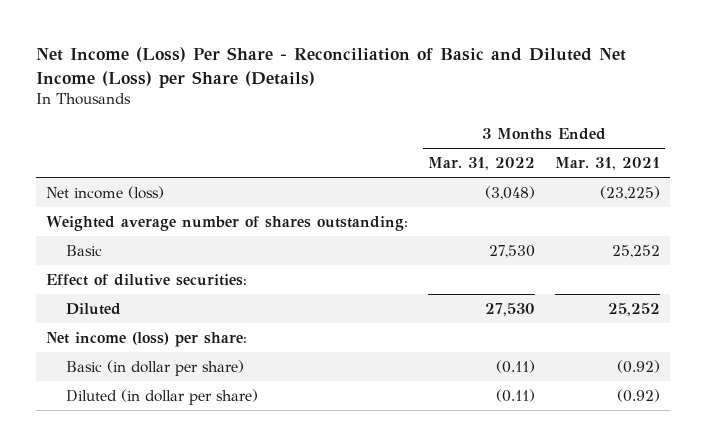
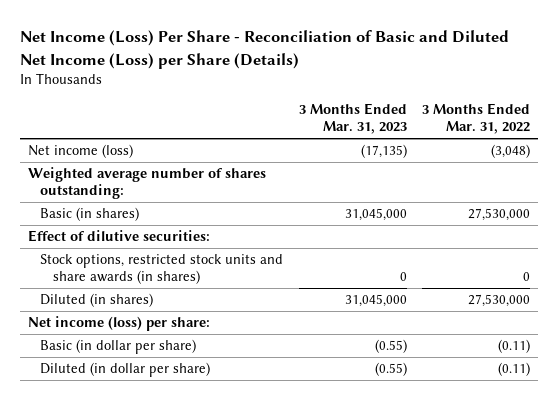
[555,157,661,171] Mar. 31, 2021 -> none
none -> [298,103,407,135] 3 Months Ended Mar. 31, 2023
[66,244,103,256] Basic -> [40,207,140,222] Basic (in shares)
[489,244,536,258] 27,530 -> [468,208,531,222] 27,530,000
none -> [40,254,284,284] Stock options, restricted stock units and share awards (in shares)
[66,302,122,315] Diluted -> [40,293,154,308] Diluted (in shares)
[485,302,536,316] 27,530 -> [468,294,531,308] 27,530,000

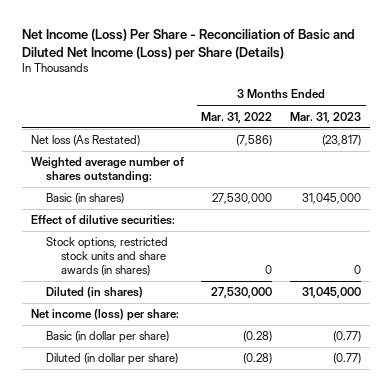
[28,144,134,159] Net income (loss) -> [30,135,140,147] Net loss (As Restated)
[360,144,407,159] (17,135) -> [322,135,362,147] (23,817)
[491,144,531,159] (3,048) -> [236,135,273,147] (7,586)
[374,339,407,354] (0.55) -> [333,331,362,343] (0.77)
[498,339,531,354] (0.11) -> [243,331,273,343] (0.28)
[374,362,407,377] (0.55) -> [333,353,362,365] (0.77)
[498,362,531,377] (0.11) -> [243,353,273,365] (0.28)

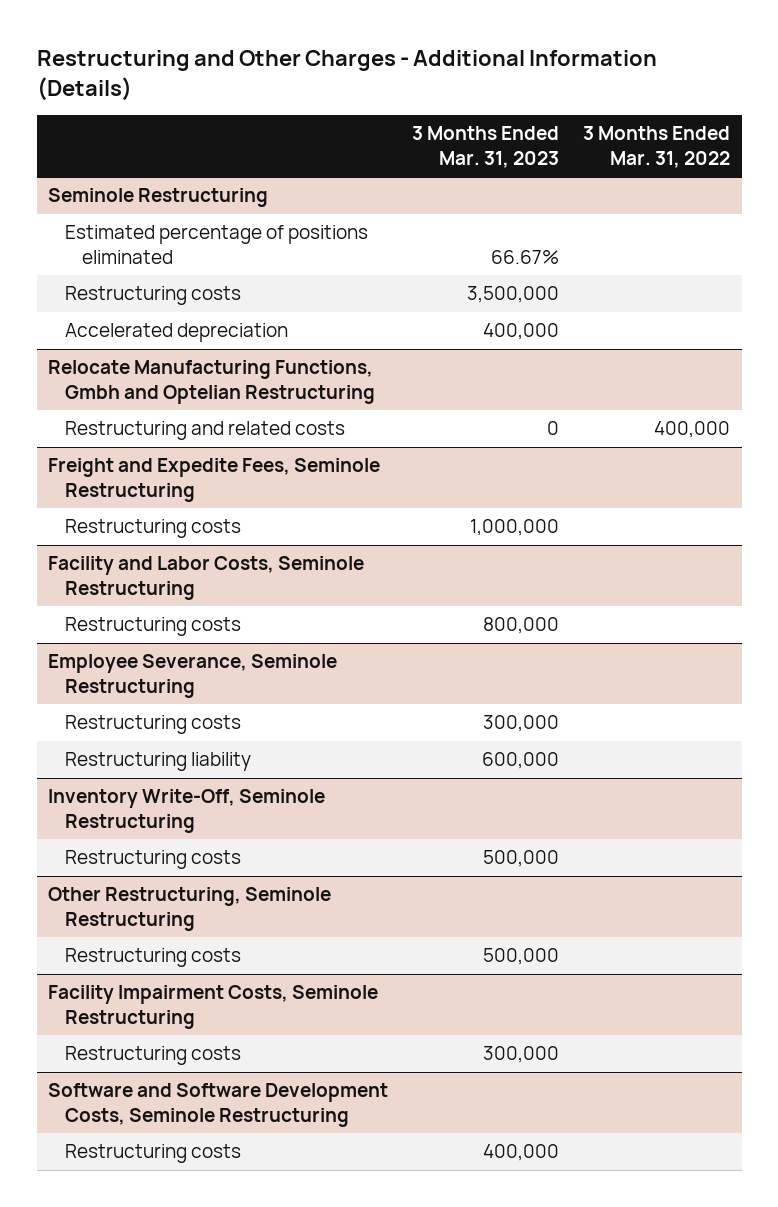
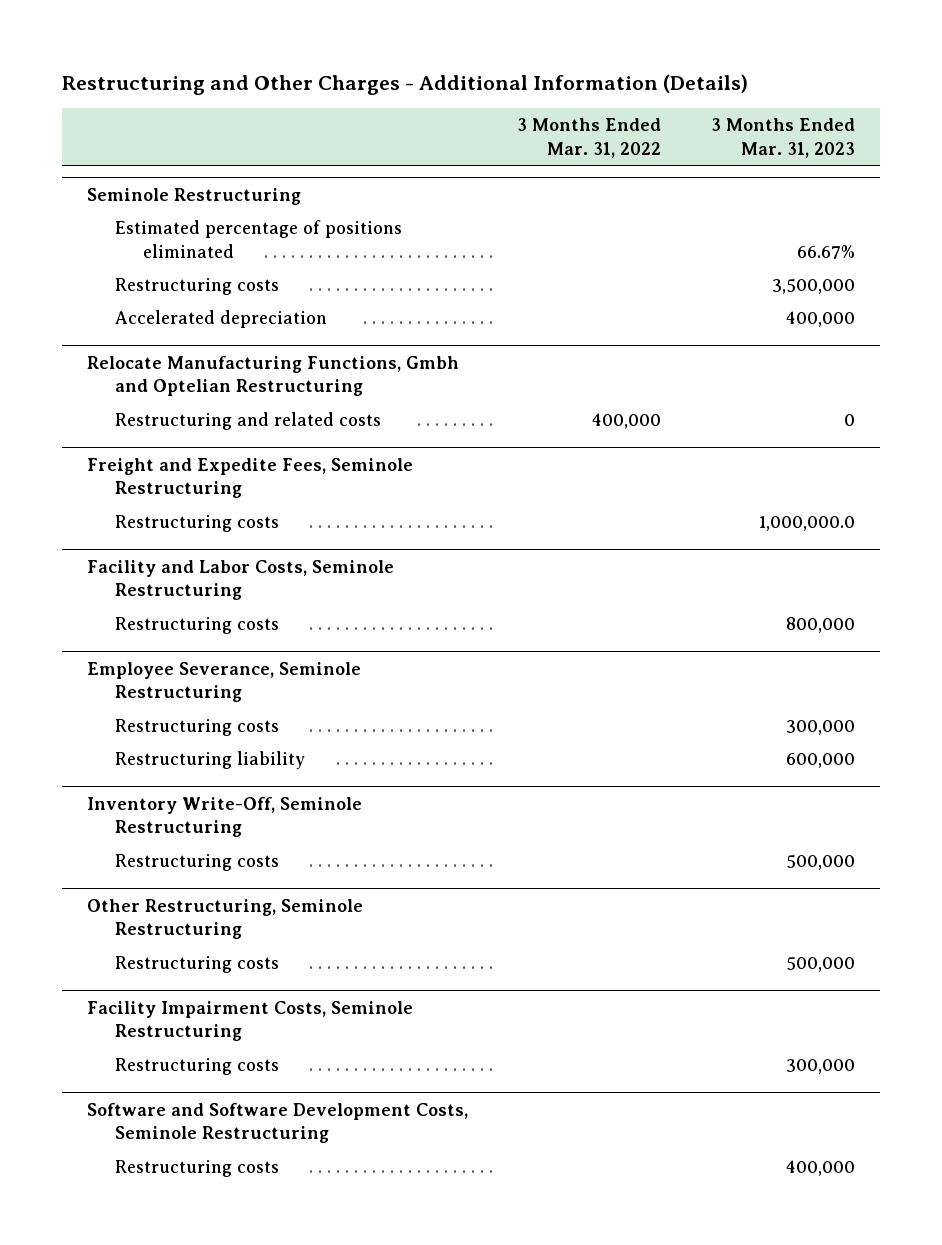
[470,519,560,537] 1,000,000 -> [758,515,856,531] 1,000,000.0

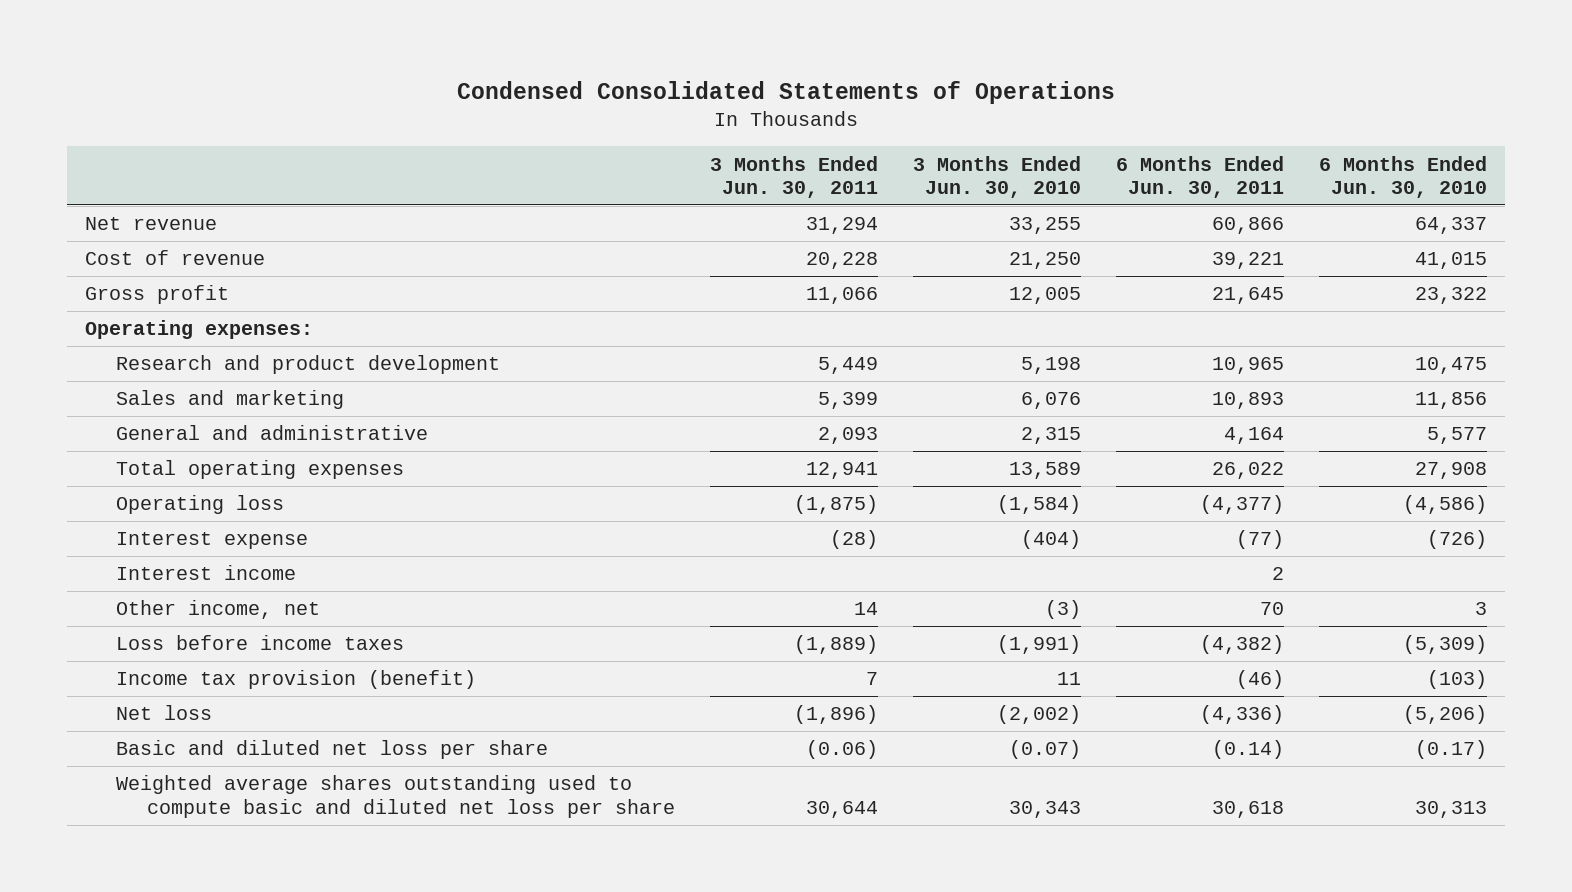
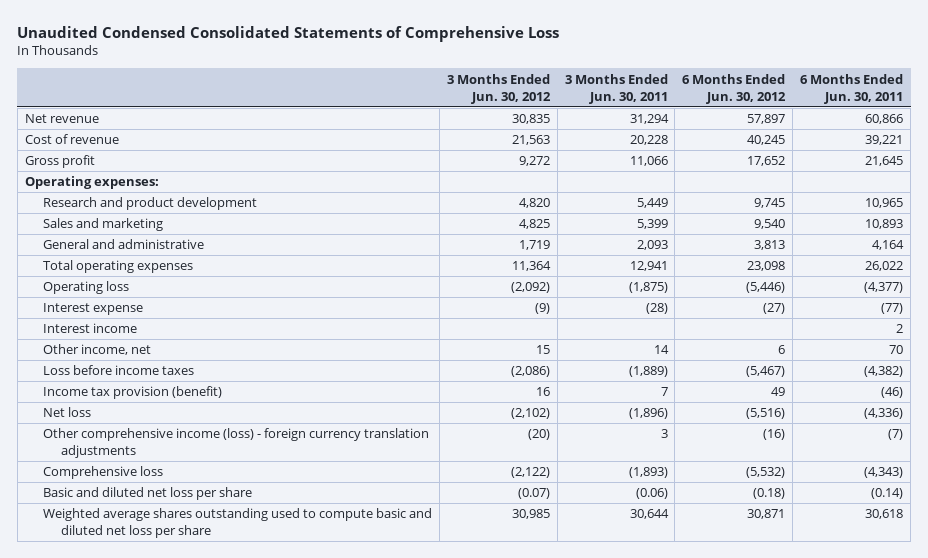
[457,80,1116,104] Condensed Consolidated Statements of Operations -> [17,25,560,42] Unaudited Condensed Consolidated Statements of Comprehensive Loss
[913,155,1082,198] 3 Months Ended Jun. 30, 2010 -> none
[1319,155,1488,198] 6 Months Ended Jun. 30, 2010 -> none
none -> [446,73,551,104] 3 Months Ended Jun. 30, 2012
none -> [682,73,787,104] 6 Months Ended Jun. 30, 2012
none -> [42,428,429,459] Other comprehensive income (loss) - foreign currency translation adjustments
none -> [42,466,163,480] Comprehensive loss

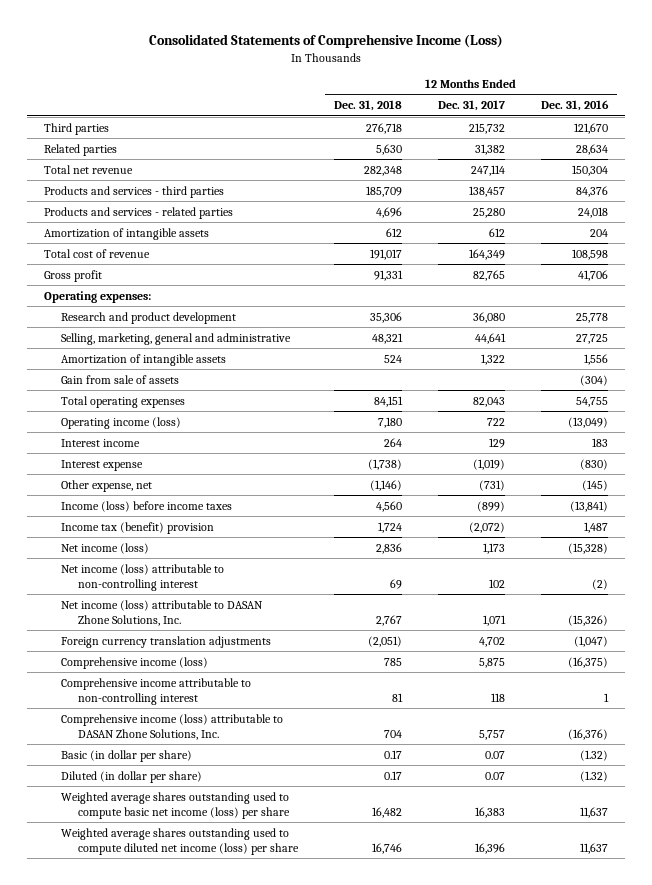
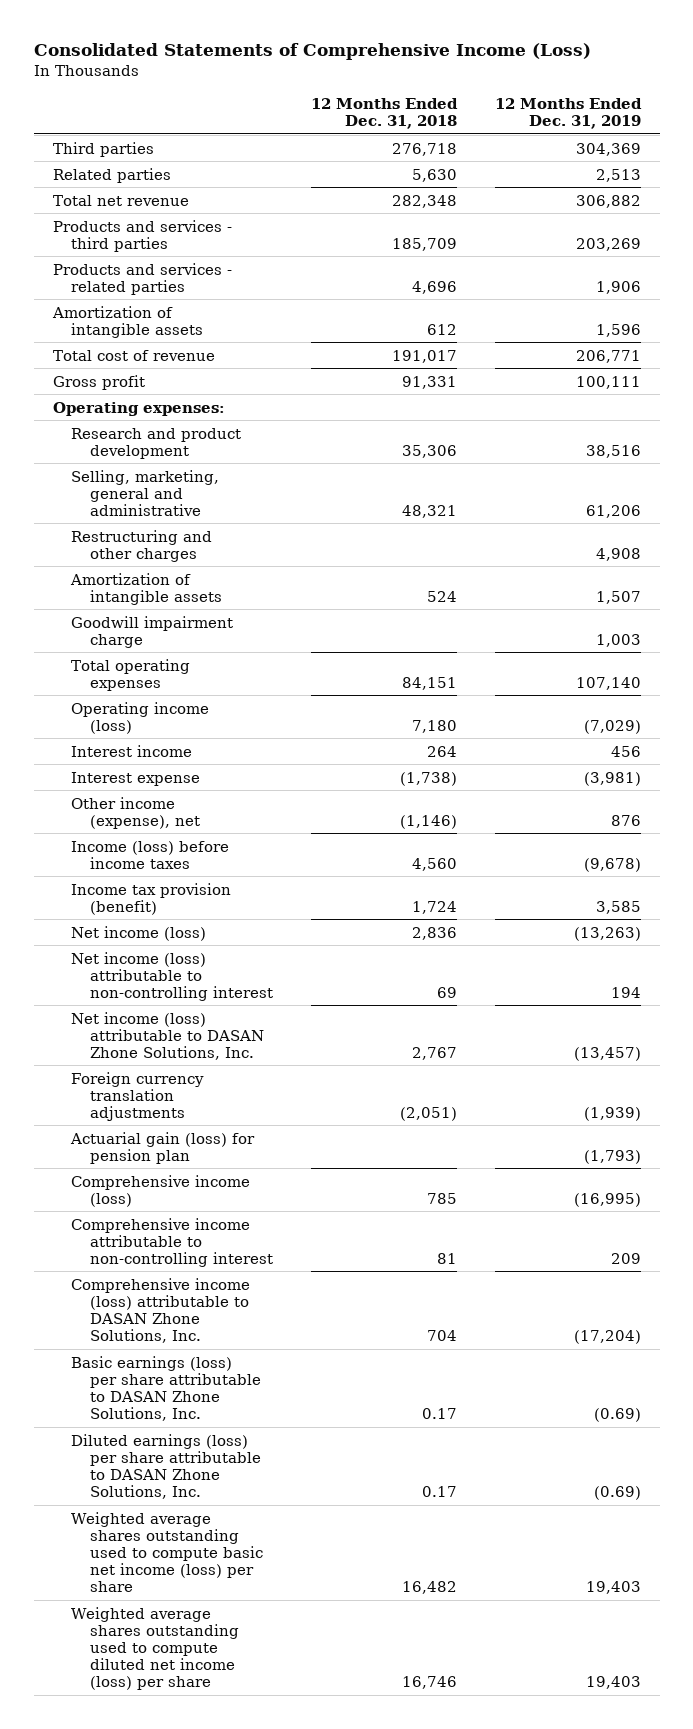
[437,100,505,112] Dec. 31, 2017 -> none
[540,100,609,112] Dec. 31, 2016 -> none
none -> [494,98,642,130] 12 Months Ended Dec. 31, 2019
none -> [71,529,213,562] Restructuring and other charges
[61,374,180,384] Gain from sale of assets -> none
none -> [71,615,234,648] Goodwill impairment charge
[61,479,153,492] Other expense, net -> [71,796,200,829] Other income (expense), net
[61,521,215,534] Income tax (benefit) provision -> [71,882,232,915] Income tax provision (benefit)
none -> [70,1131,256,1164] Actuarial gain (loss) for pension plan
[61,749,193,762] Basic (in dollar per share) -> [71,1355,261,1421] Basic earnings (loss) per share attributable to DASAN Zhone Solutions, Inc.
[61,770,203,783] Diluted (in dollar per share) -> [71,1433,261,1499] Diluted earnings (loss) per share attributable to DASAN Zhone Solutions, Inc.

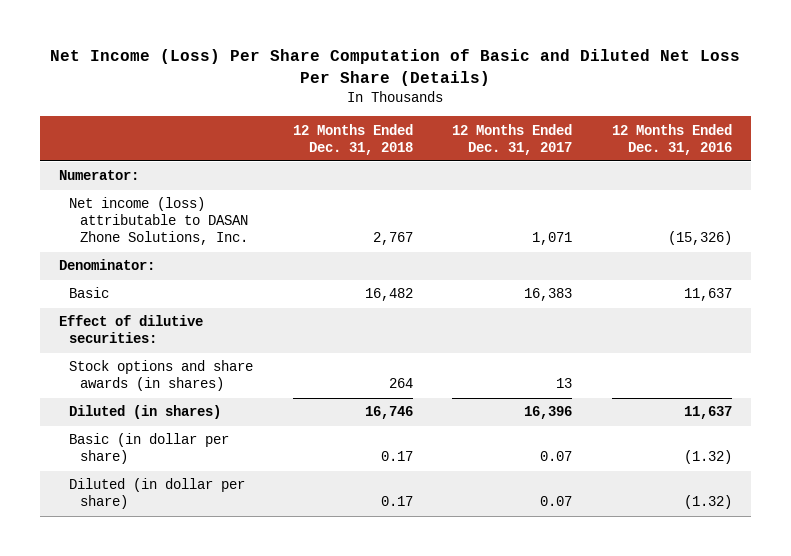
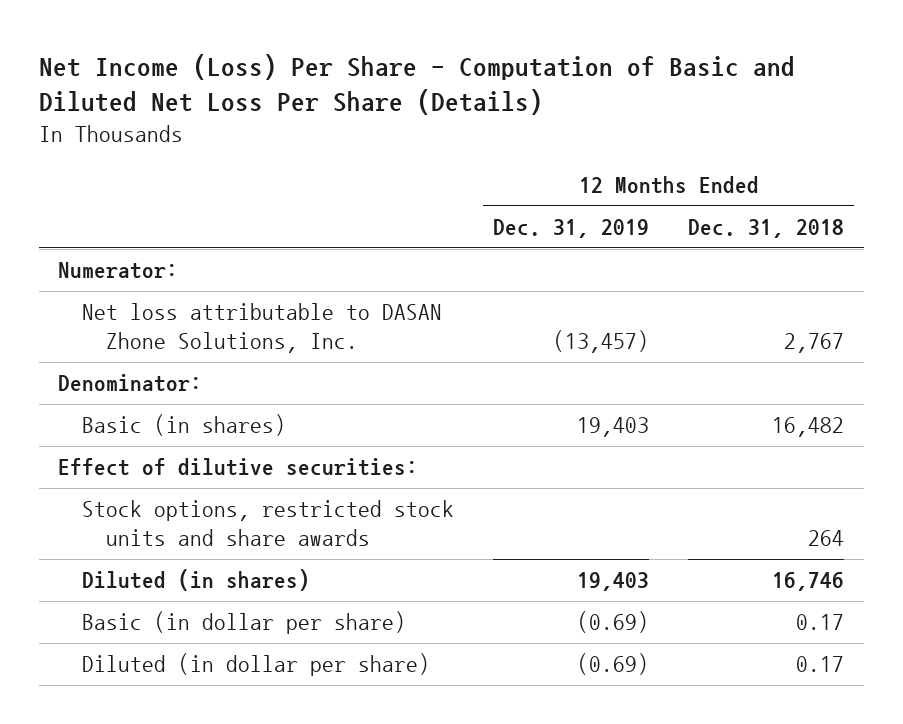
[50,49,741,87] Net Income (Loss) Per Share Computation of Basic and Diluted Net Loss Per Share (Details) -> [38,53,795,116] Net Income (Loss) Per Share - Computation of Basic and Diluted Net Loss Per Share (Details)
[452,123,573,155] 12 Months Ended Dec. 31, 2017 -> none
[611,123,732,155] 12 Months Ended Dec. 31, 2016 -> none
none -> [493,219,650,239] Dec. 31, 2019
[69,197,248,246] Net income (loss) attributable to DASAN Zhone Solutions, Inc. -> [82,303,443,354] Net loss attributable to DASAN Zhone Solutions, Inc.
[69,287,110,299] Basic -> [82,414,287,437] Basic (in shares)
[69,360,254,392] Stock options and share awards (in shares) -> [82,500,455,547] Stock options, restricted stock units and share awards

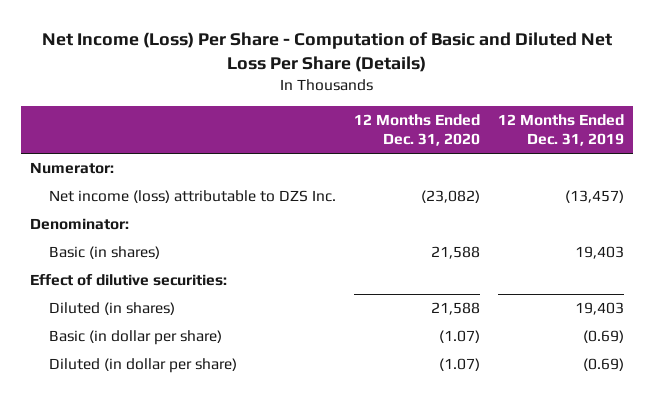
[688,219,845,239] Dec. 31, 2018 -> none
none -> [353,113,480,147] 12 Months Ended Dec. 31, 2020
[82,303,443,354] Net loss attributable to DASAN Zhone Solutions, Inc. -> [48,190,336,204] Net income (loss) attributable to DZS Inc.
[82,500,455,547] Stock options, restricted stock units and share awards -> none

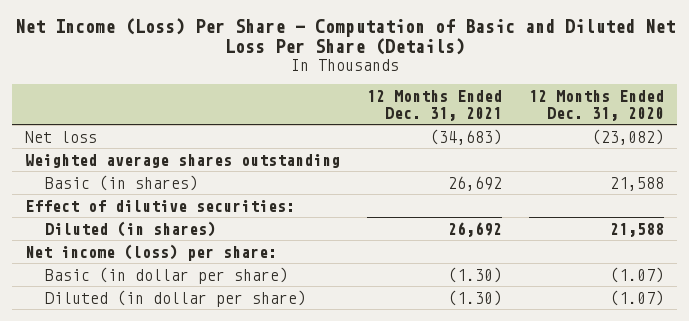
[498,113,625,147] 12 Months Ended Dec. 31, 2019 -> none
none -> [367,90,503,121] 12 Months Ended Dec. 31, 2021
[30,162,115,175] Numerator: -> none
[30,218,130,231] Denominator: -> none
[48,190,336,204] Net income (loss) attributable to DZS Inc. -> [25,130,98,143] Net loss
none -> [25,153,341,168] Weighted average shares outstanding
none -> [25,243,278,261] Net income (loss) per share:

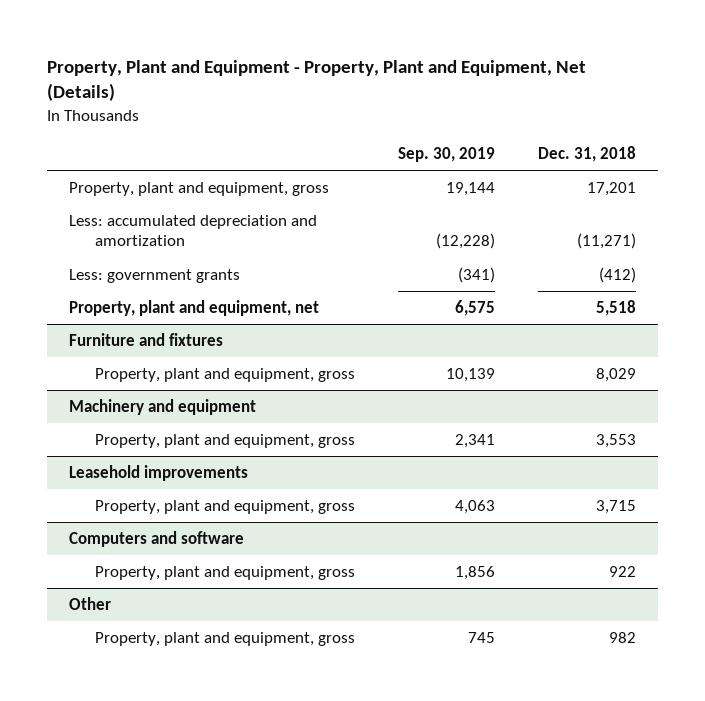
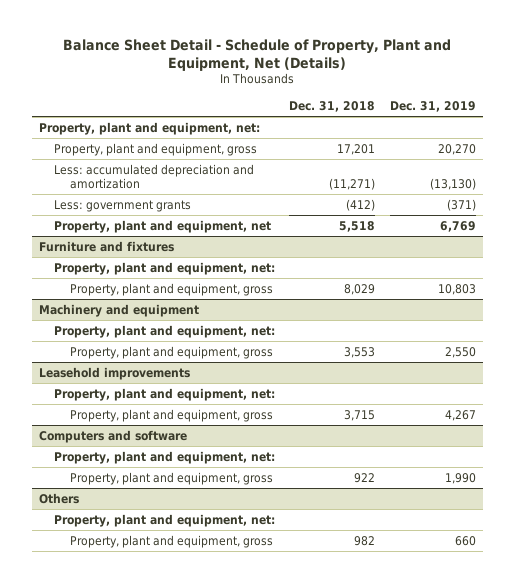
[47,59,587,102] Property, Plant and Equipment - Property, Plant and Equipment, Net (Details) -> [63,38,452,71] Balance Sheet Detail - Schedule of Property, Plant and Equipment, Net (Details)
[397,147,495,163] Sep. 30, 2019 -> none
none -> [389,100,476,112] Dec. 31, 2019
none -> [38,121,260,135] Property, plant and equipment, net:
none -> [54,261,276,275] Property, plant and equipment, net:
none -> [54,324,276,338] Property, plant and equipment, net:
none -> [54,387,276,401] Property, plant and equipment, net:
none -> [54,450,276,464] Property, plant and equipment, net:
[68,596,111,610] Other -> [38,492,79,504] Others
none -> [54,513,276,527] Property, plant and equipment, net:

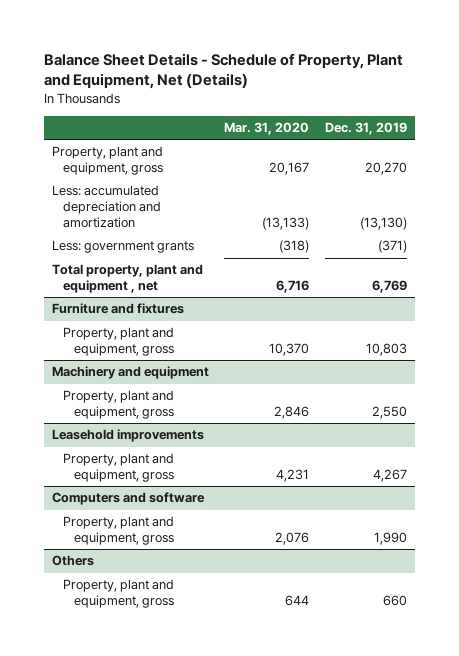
[63,38,452,71] Balance Sheet Detail - Schedule of Property, Plant and Equipment, Net (Details) -> [44,52,404,90] Balance Sheet Details - Schedule of Property, Plant and Equipment, Net (Details)
[289,100,376,112] Dec. 31, 2018 -> none
none -> [224,122,310,136] Mar. 31, 2020
[38,121,260,135] Property, plant and equipment, net: -> none
[54,219,272,233] Property, plant and equipment, net -> [52,264,204,294] Total property, plant and equipment , net
[54,261,276,275] Property, plant and equipment, net: -> none
[54,324,276,338] Property, plant and equipment, net: -> none
[54,387,276,401] Property, plant and equipment, net: -> none
[54,450,276,464] Property, plant and equipment, net: -> none
[54,513,276,527] Property, plant and equipment, net: -> none

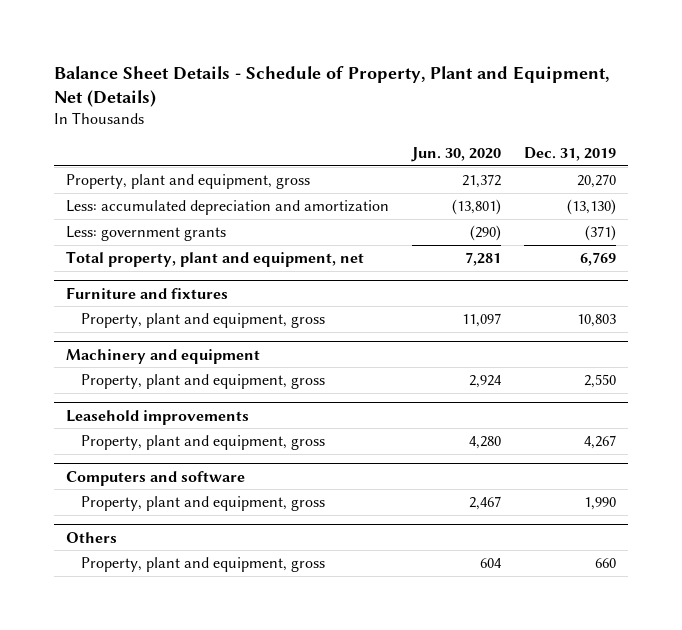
[224,122,310,136] Mar. 31, 2020 -> none
none -> [410,147,501,163] Jun. 30, 2020
[52,264,204,294] Total property, plant and equipment , net -> [65,250,364,267] Total property, plant and equipment, net

